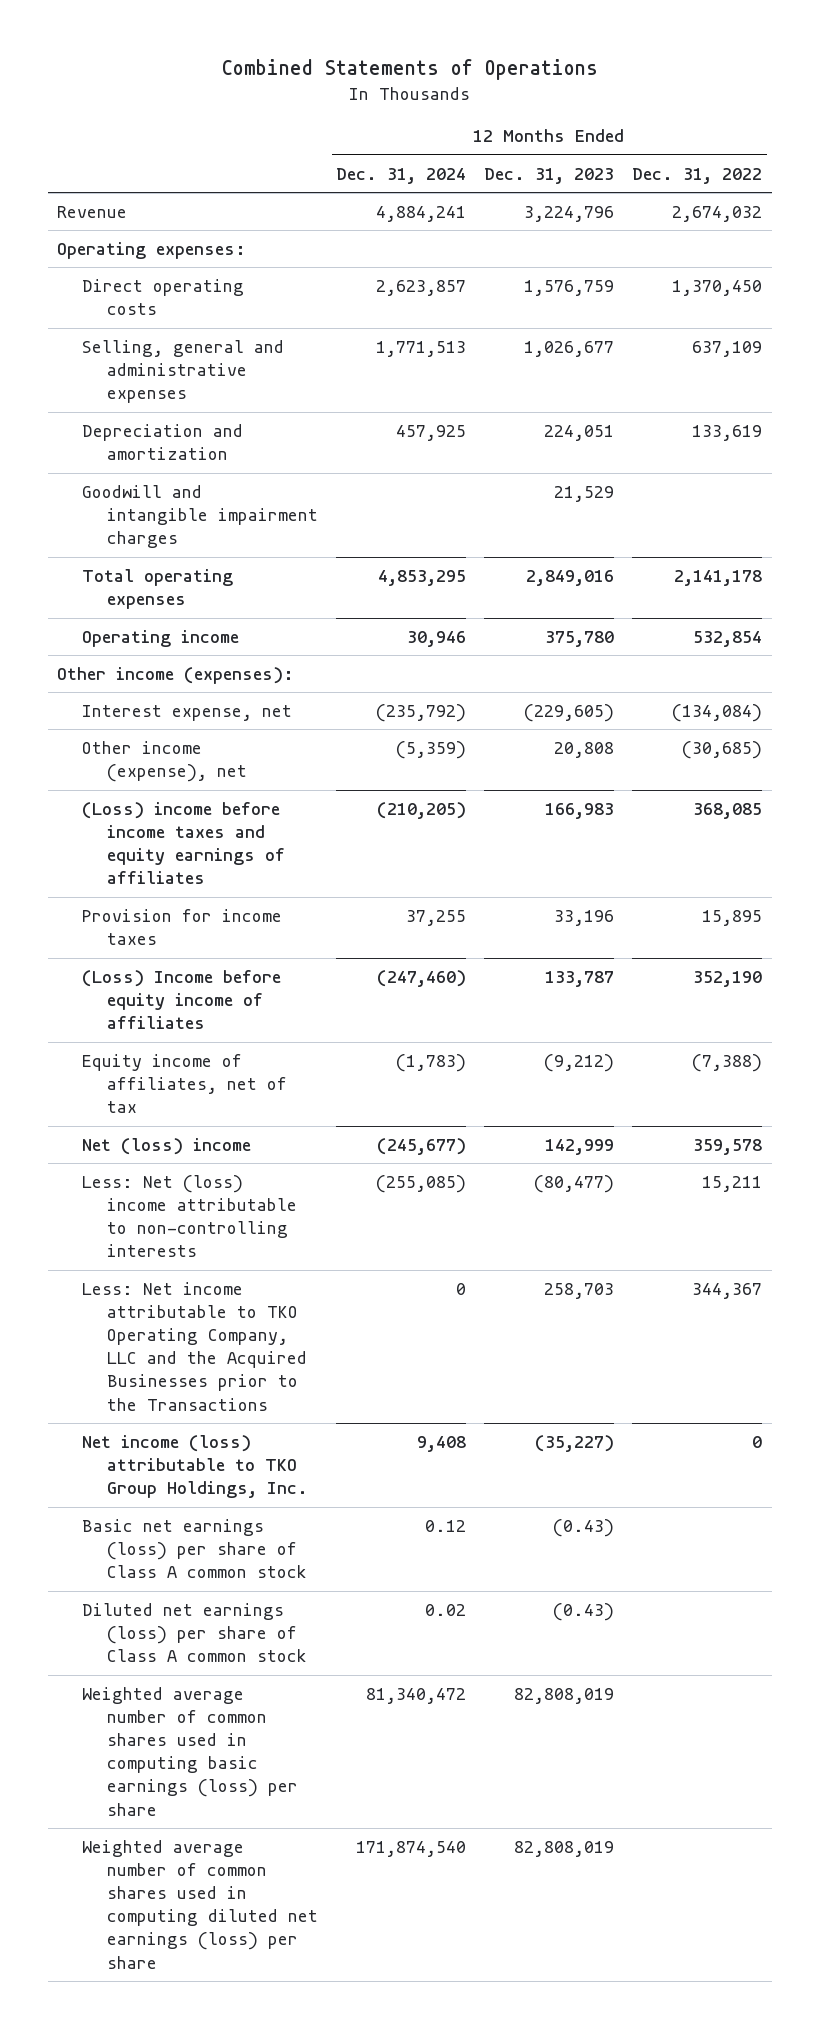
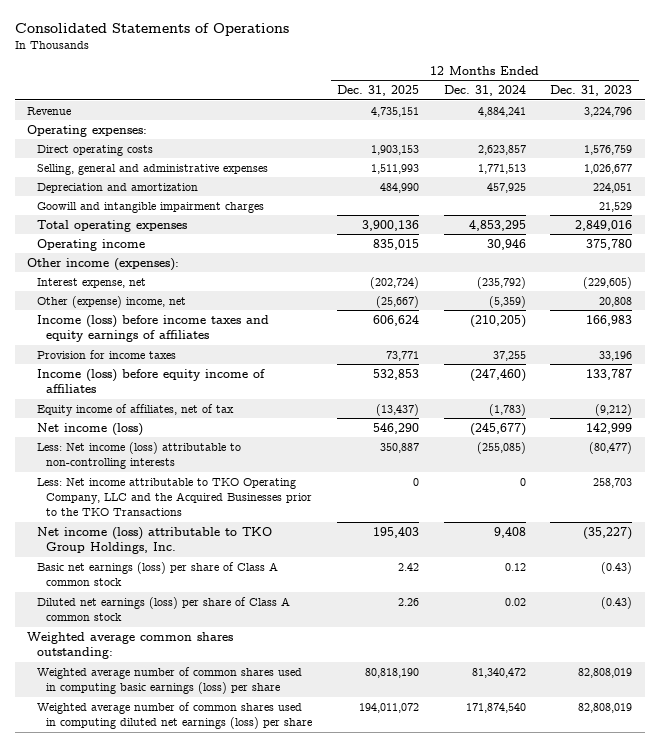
[221,59,598,81] Combined Statements of Operations -> [14,23,289,37] Consolidated Statements of Operations
[632,167,763,184] Dec. 31, 2022 -> none
none -> [337,85,420,97] Dec. 31, 2025
[82,484,319,549] Goodwill and intangible impairment charges -> [36,201,264,213] Goowill and intangible impairment charges
[82,740,248,783] Other income (expense), net -> [36,295,186,308] Other (expense) income, net
[82,801,286,885] (Loss) income before income taxes and equity earnings of affiliates -> [36,314,269,343] Income (loss) before income taxes and equity earnings of affiliates
[82,969,282,1030] (Loss) Income before equity income of affiliates -> [36,368,265,394] Income (loss) before equity income of affiliates
[82,1137,252,1155] Net (loss) income -> [36,422,143,436] Net income (loss)
[82,1174,298,1258] Less: Net (loss) income attributable to non-controlling interests -> [36,441,241,470] Less: Net income (loss) attributable to non-controlling interests
[82,1281,308,1411] Less: Net income attributable to TKO Operating Company, LLC and the Acquired Businesses prior to the Transactions -> [36,477,313,517] Less: Net income attributable to TKO Operating Company, LLC and the Acquired Businesses prior to the TKO Transactions
none -> [27,631,234,660] Weighted average common shares outstanding:

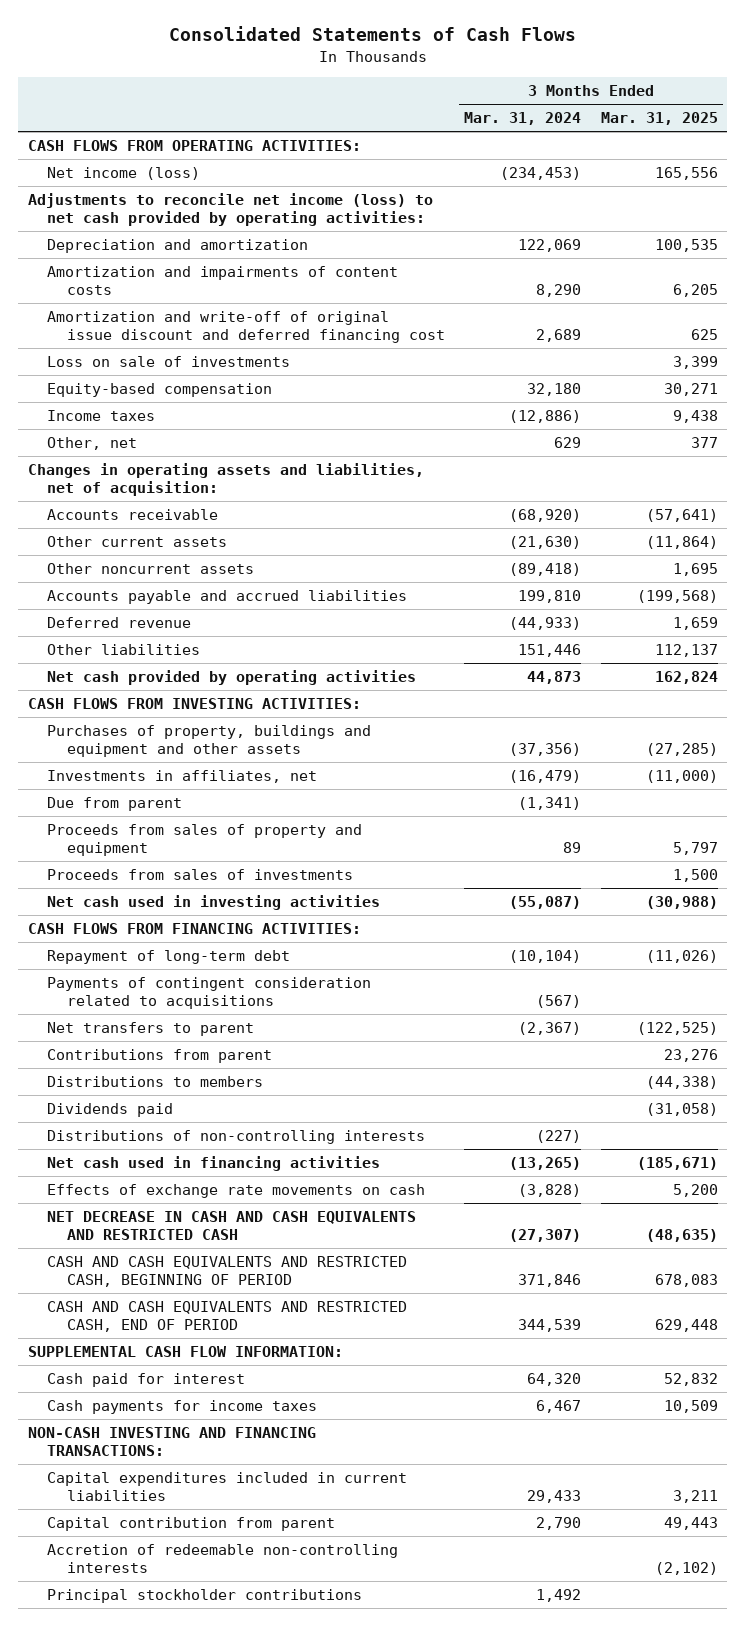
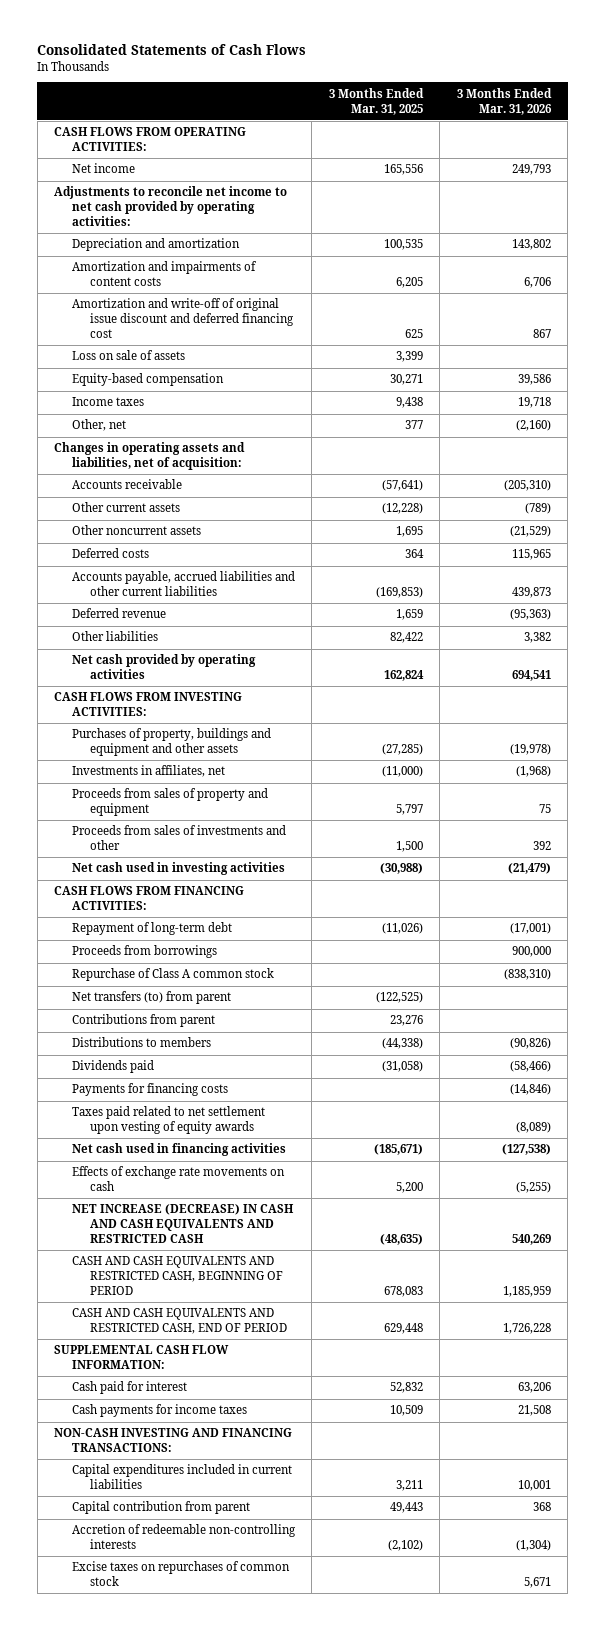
[464,112,582,126] Mar. 31, 2024 -> none
none -> [456,87,552,115] 3 Months Ended Mar. 31, 2026
[47,167,201,181] Net income (loss) -> [72,163,136,174] Net income
[27,193,433,226] Adjustments to reconcile net income (loss) to net cash provided by operating activities: -> [53,186,287,227] Adjustments to reconcile net income to net cash provided by operating activities:
[47,356,291,368] Loss on sale of investments -> [72,350,186,361] Loss on sale of assets
[645,536,718,550] (11,864) -> [381,503,423,515] (12,228)
none -> [72,548,150,559] Deferred costs
[47,590,408,605] Accounts payable and accrued liabilities -> [72,571,296,597] Accounts payable, accrued liabilities and other current liabilities
[636,590,718,604] (199,568) -> [375,587,423,599] (169,853)
[654,644,718,658] 112,137 -> [389,632,423,644] 82,422
[47,797,183,812] Due from parent -> none
[47,869,354,881] Proceeds from sales of investments -> [72,825,287,851] Proceeds from sales of investments and other
[47,977,372,1009] Payments of contingent consideration related to acquisitions -> none
none -> [72,945,218,959] Proceeds from borrowings
none -> [72,968,275,982] Repurchase of Class A common stock
[47,1022,255,1037] Net transfers to parent -> [72,991,232,1005] Net transfers (to) from parent
[47,1130,426,1145] Distributions of non-controlling interests -> none
none -> [72,1083,229,1097] Payments for financing costs
none -> [72,1106,266,1135] Taxes paid related to net settlement upon vesting of equity awards
[47,1211,417,1240] NET DECREASE IN CASH AND CASH EQUIVALENTS AND RESTRICTED CASH -> [72,1204,295,1244] NET INCREASE (DECREASE) IN CASH AND CASH EQUIVALENTS AND RESTRICTED CASH
[47,1589,363,1604] Principal stockholder contributions -> none
none -> [72,1561,291,1587] Excise taxes on repurchases of common stock

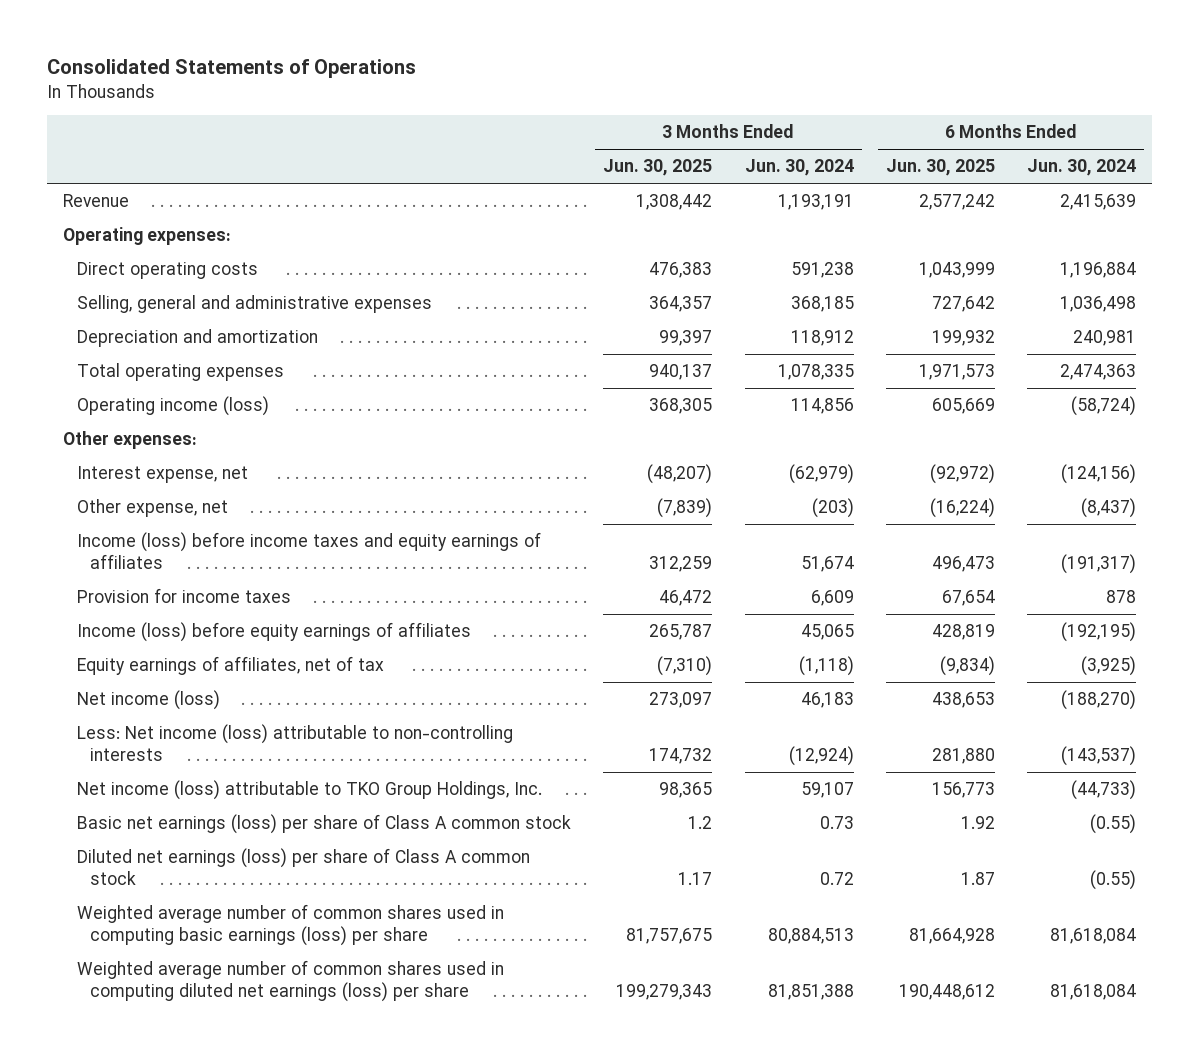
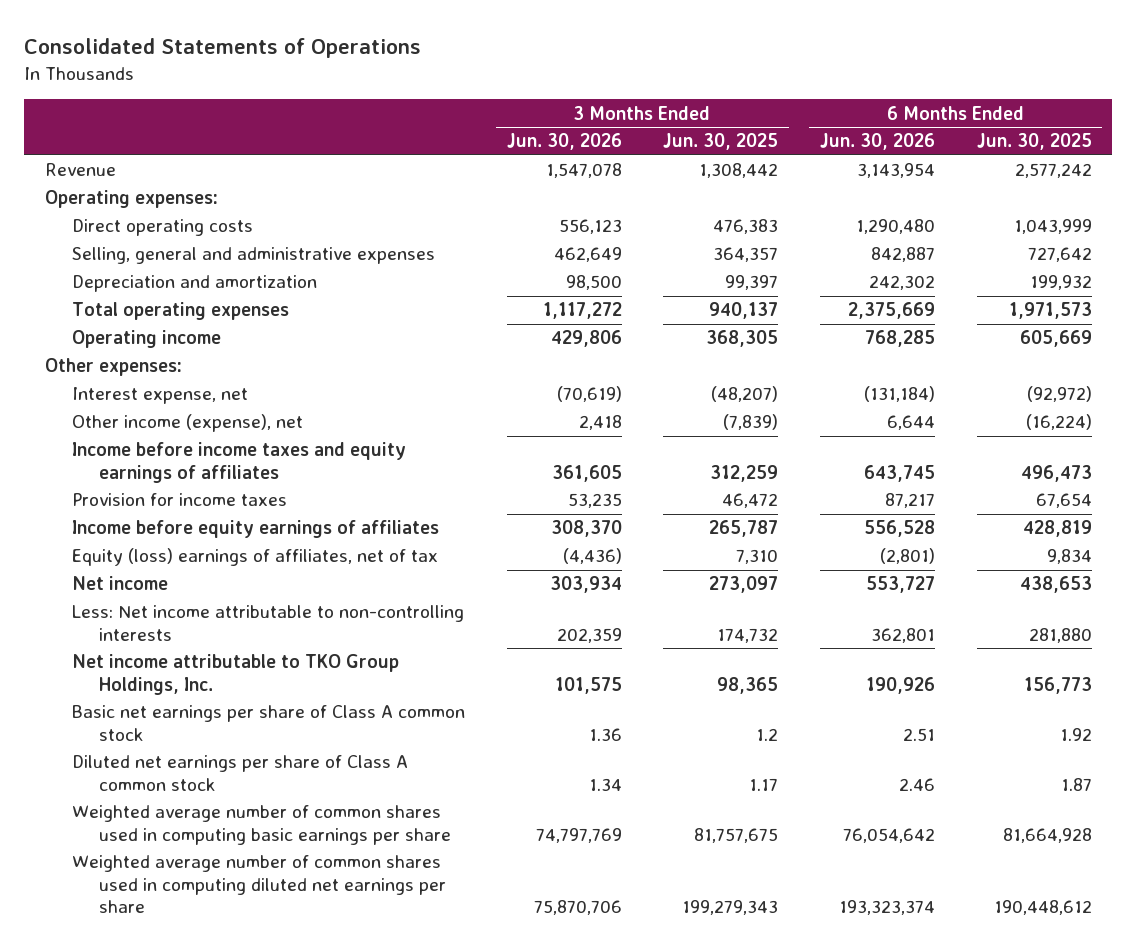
[744,159,854,177] Jun. 30, 2024 -> none
[1027,159,1137,177] Jun. 30, 2024 -> none
none -> [506,133,622,151] Jun. 30, 2026
none -> [819,133,935,151] Jun. 30, 2026
[76,396,269,417] Operating income (loss) -> [71,330,221,349] Operating income
[76,499,228,518] Other expense, net -> [71,414,303,433] Other income (expense), net
[76,532,541,569] Income (loss) before income taxes and equity earnings of affiliates -> [71,442,406,483] Income before income taxes and equity earnings of affiliates
[76,622,471,643] Income (loss) before equity earnings of affiliates -> [71,520,439,539] Income before equity earnings of affiliates
[76,656,384,676] Equity earnings of affiliates, net of tax -> [71,548,438,567] Equity (loss) earnings of affiliates, net of tax
[657,656,713,677] (7,310) -> [736,549,779,565] 7,310
[939,656,995,677] (9,834) -> [1046,549,1092,565] 9,834
[76,690,220,711] Net income (loss) -> [71,576,168,591] Net income
[76,724,513,761] Less: Net income (loss) attributable to non-controlling interests -> [71,605,464,641] Less: Net income attributable to non-controlling interests
[76,780,542,801] Net income (loss) attributable to TKO Group Holdings, Inc. -> [71,654,399,695] Net income attributable to TKO Group Holdings, Inc.
[76,814,571,835] Basic net earnings (loss) per share of Class A common stock -> [71,705,465,741] Basic net earnings per share of Class A common stock
[76,848,530,885] Diluted net earnings (loss) per share of Class A common stock -> [71,755,408,791] Diluted net earnings per share of Class A common stock
[76,904,504,946] Weighted average number of common shares used in computing basic earnings (loss) per share -> [71,805,451,845] Weighted average number of common shares used in computing basic earnings per share
[76,960,504,1002] Weighted average number of common shares used in computing diluted net earnings (loss) per share -> [71,855,446,913] Weighted average number of common shares used in computing diluted net earnings per share

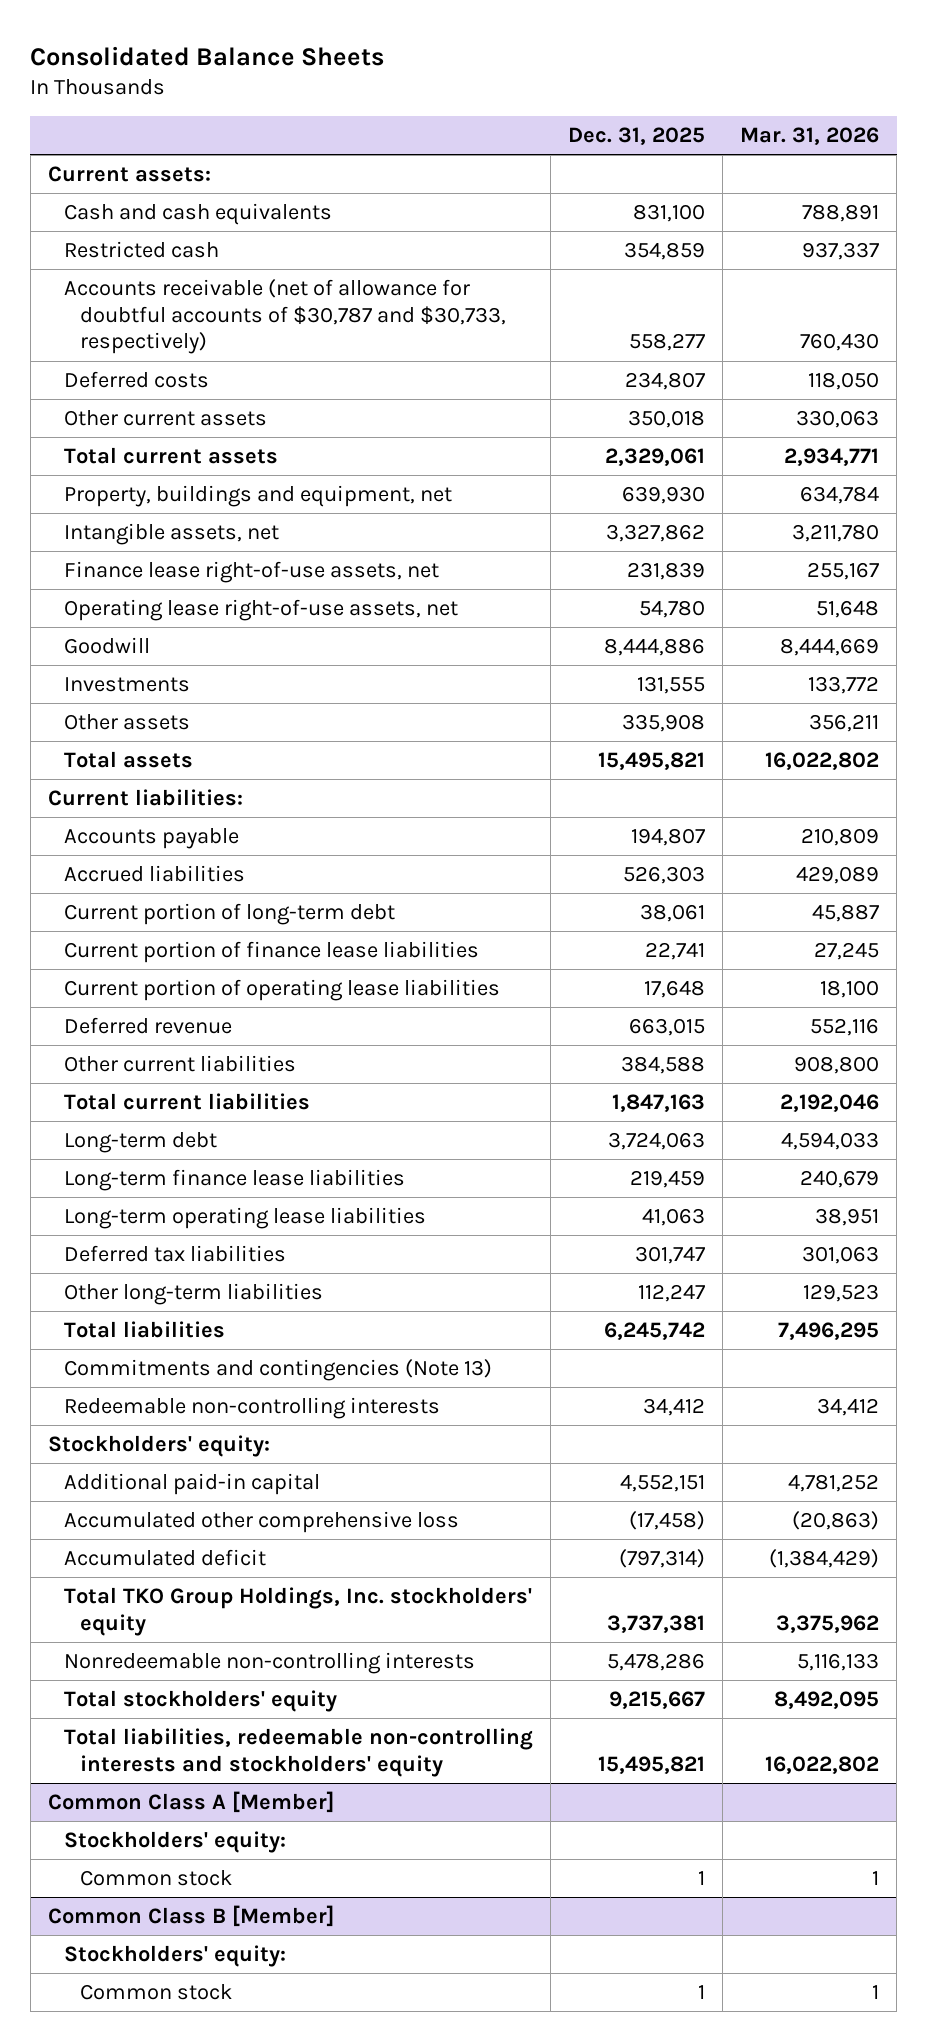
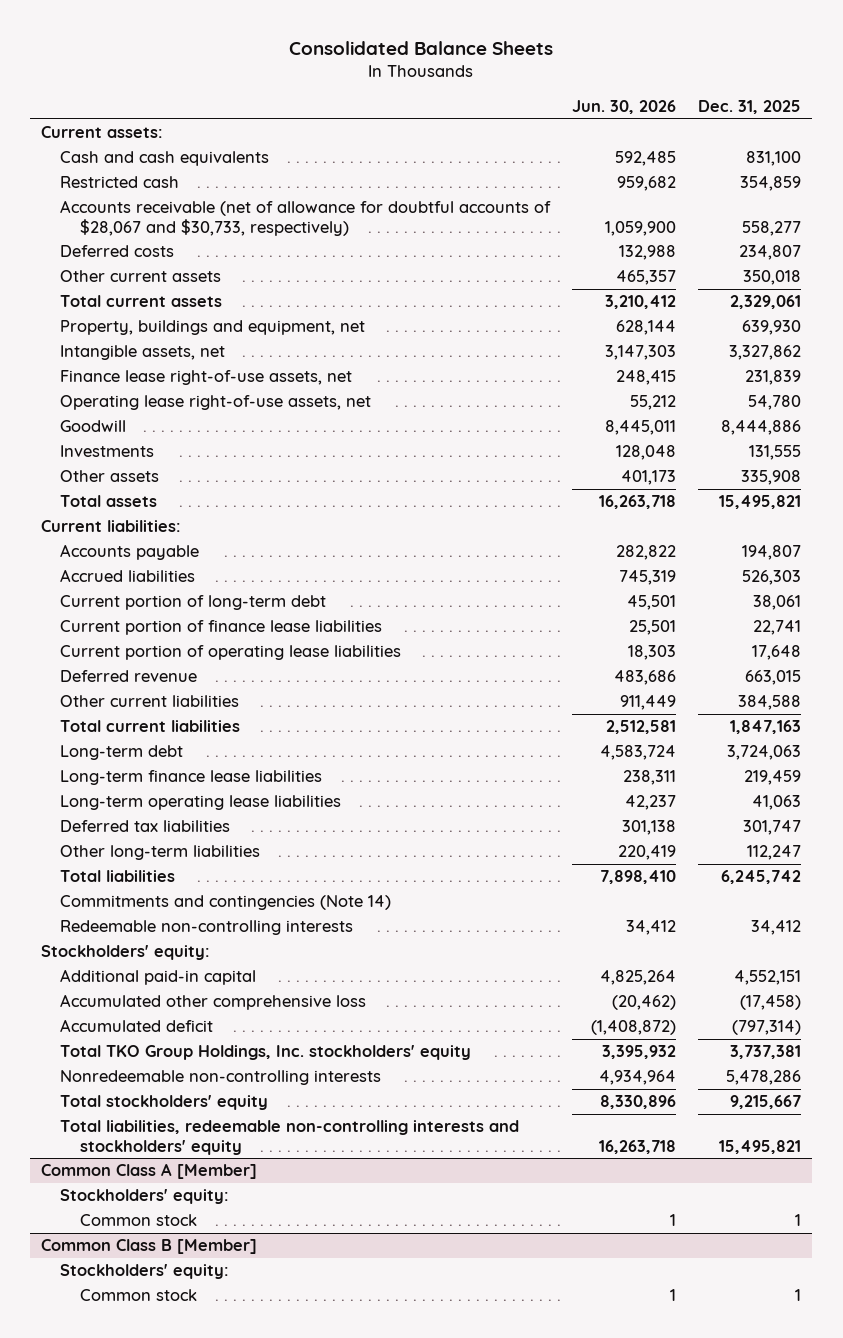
[740,127,880,146] Mar. 31, 2026 -> none
none -> [572,99,677,114] Jun. 30, 2026
[63,278,506,355] Accounts receivable (net of allowance for doubtful accounts of $30,787 and $30,733, respectively) -> [60,200,552,236] Accounts receivable (net of allowance for doubtful accounts of $28,067 and $30,733, respectively)
[63,1358,492,1381] Commitments and contingencies (Note 13) -> [60,895,392,911] Commitments and contingencies (Note 14)

